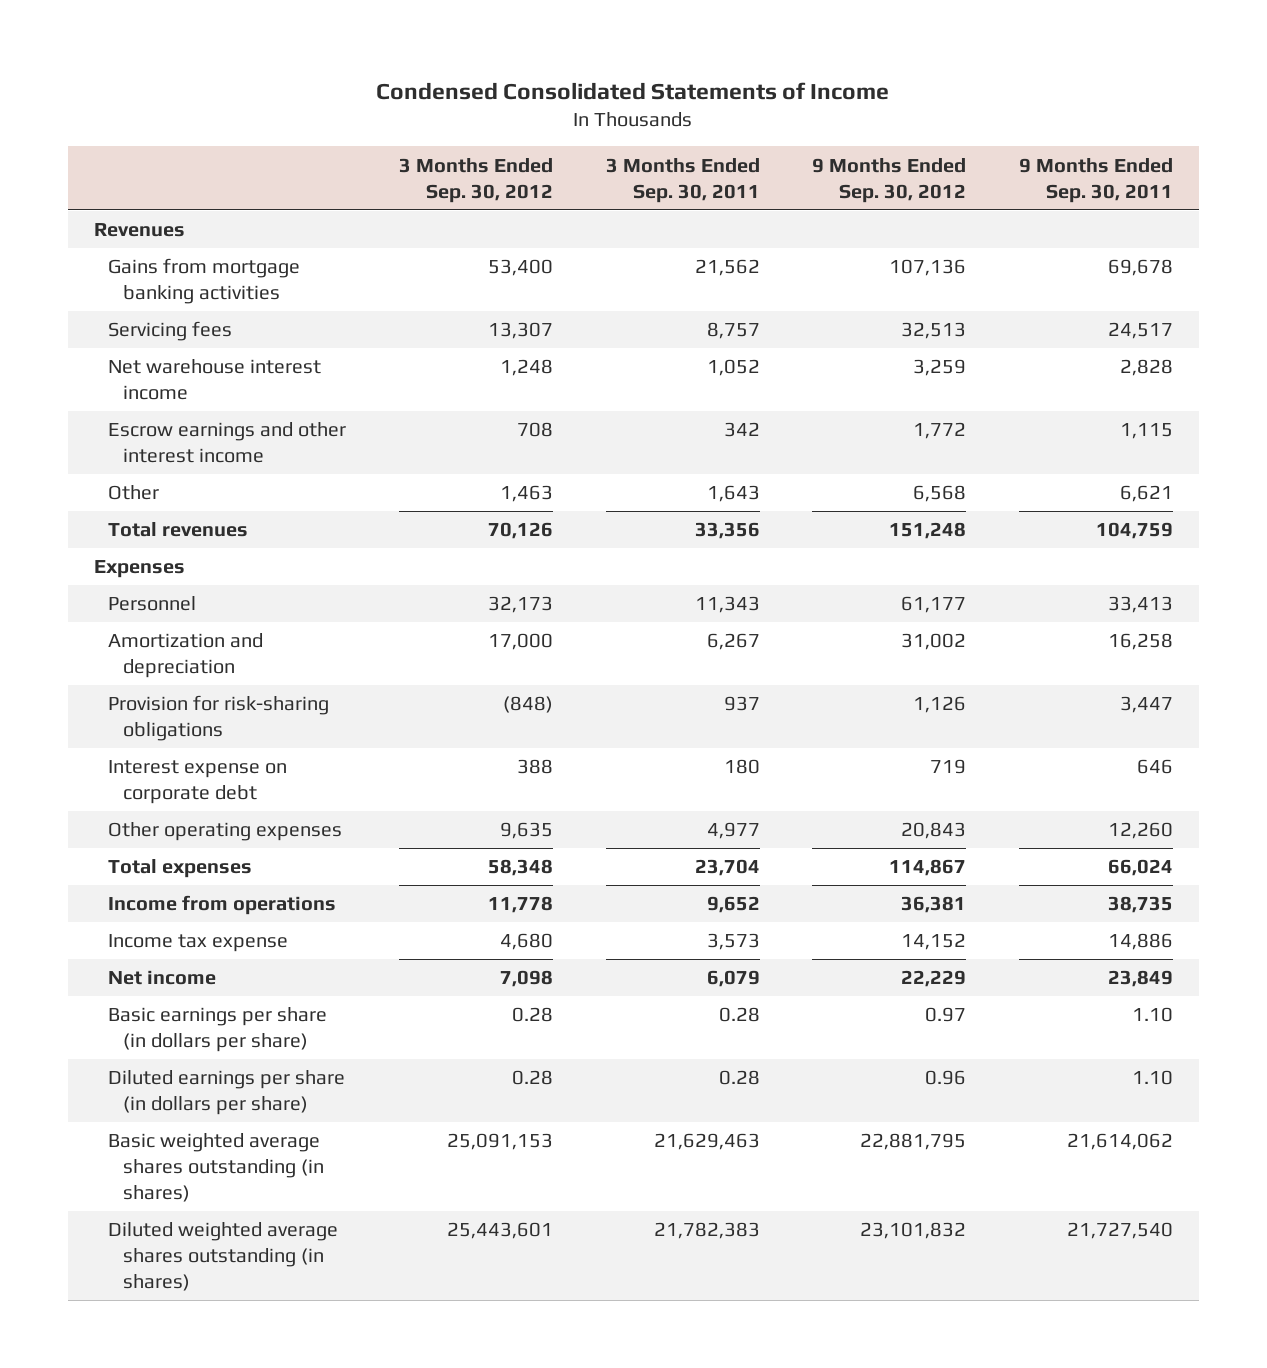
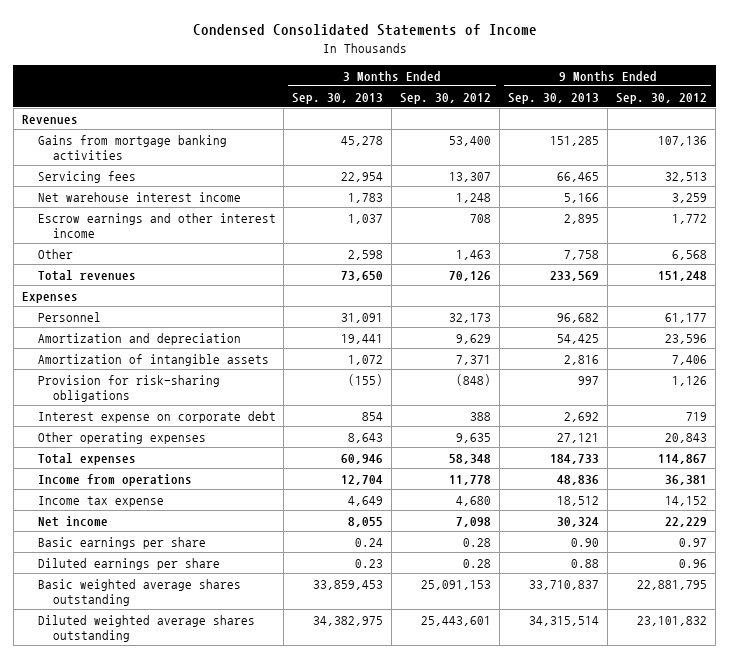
[605,157,760,203] 3 Months Ended Sep. 30, 2011 -> none
[1018,157,1173,203] 9 Months Ended Sep. 30, 2011 -> none
none -> [292,92,384,104] Sep. 30, 2013
none -> [508,92,600,104] Sep. 30, 2013
[487,633,553,651] 17,000 -> [456,333,492,344] 9,629
[901,633,967,651] 31,002 -> [665,333,708,344] 23,596
none -> [37,353,269,366] Amortization of intangible assets
[108,1007,328,1053] Basic earnings per share (in dollars per share) -> [37,536,206,549] Basic earnings per share
[108,1070,346,1116] Diluted earnings per share (in dollars per share) -> [37,557,220,570] Diluted earnings per share
[108,1133,324,1203] Basic weighted average shares outstanding (in shares) -> [37,578,241,606] Basic weighted average shares outstanding
[108,1222,339,1292] Diluted weighted average shares outstanding (in shares) -> [37,614,255,642] Diluted weighted average shares outstanding

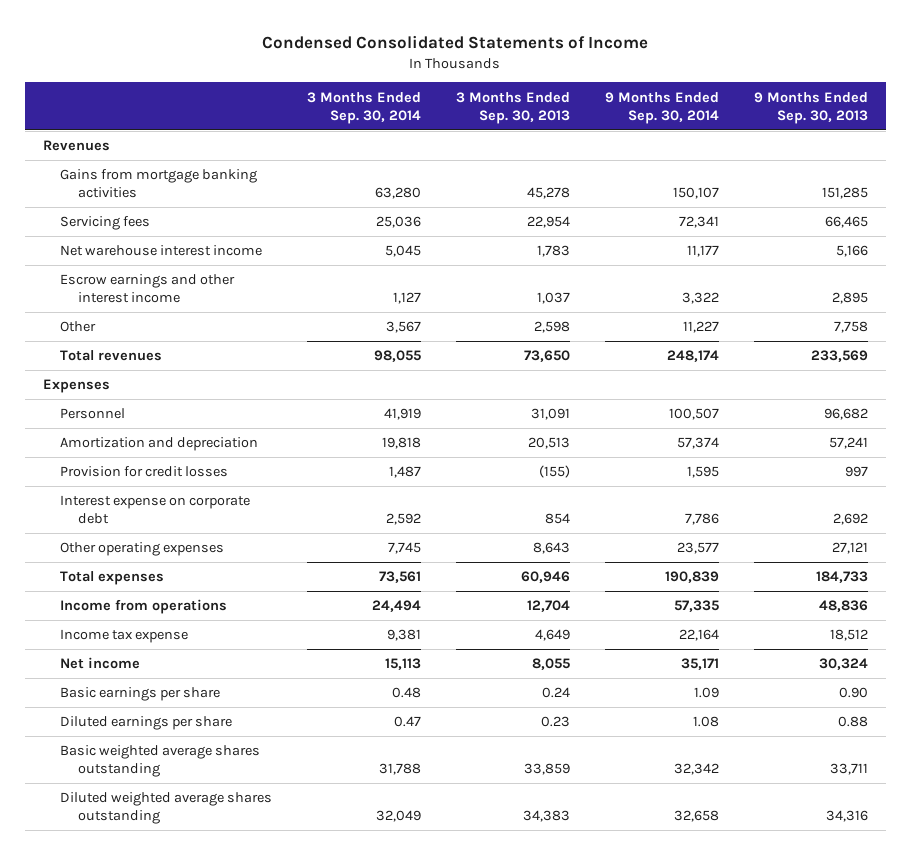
[400,92,492,104] Sep. 30, 2012 -> none
[616,92,708,104] Sep. 30, 2012 -> none
none -> [307,91,422,124] 3 Months Ended Sep. 30, 2014
none -> [605,91,720,124] 9 Months Ended Sep. 30, 2014
[37,353,269,366] Amortization of intangible assets -> none
[341,333,384,344] 19,441 -> [528,437,571,450] 20,513
[557,333,600,344] 54,425 -> [829,437,869,450] 57,241
[37,374,220,402] Provision for risk-sharing obligations -> [60,466,229,478] Provision for credit losses
[313,579,384,590] 33,859,453 -> [524,763,571,776] 33,859
[529,579,600,590] 33,710,837 -> [830,763,869,776] 33,711
[313,615,384,626] 34,382,975 -> [523,810,571,823] 34,383
[529,615,600,626] 34,315,514 -> [826,810,869,823] 34,316

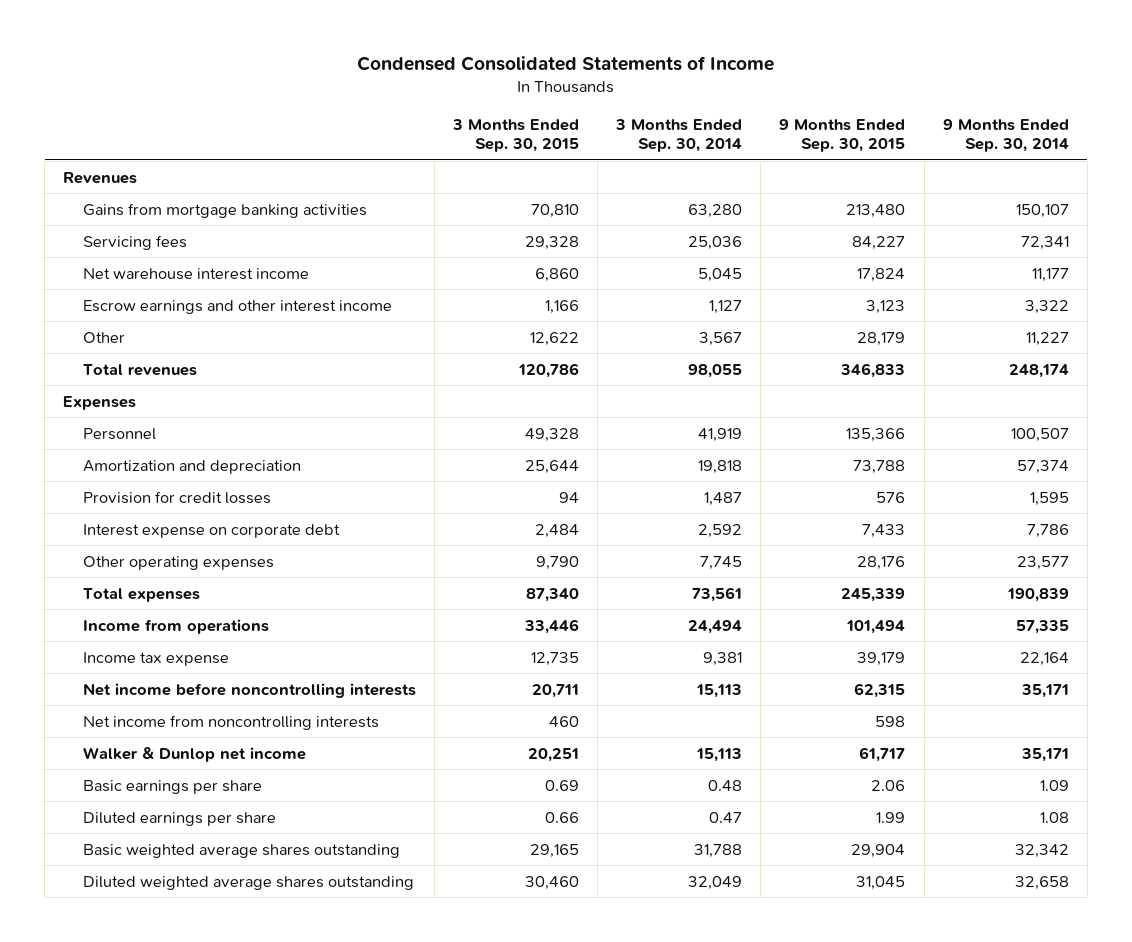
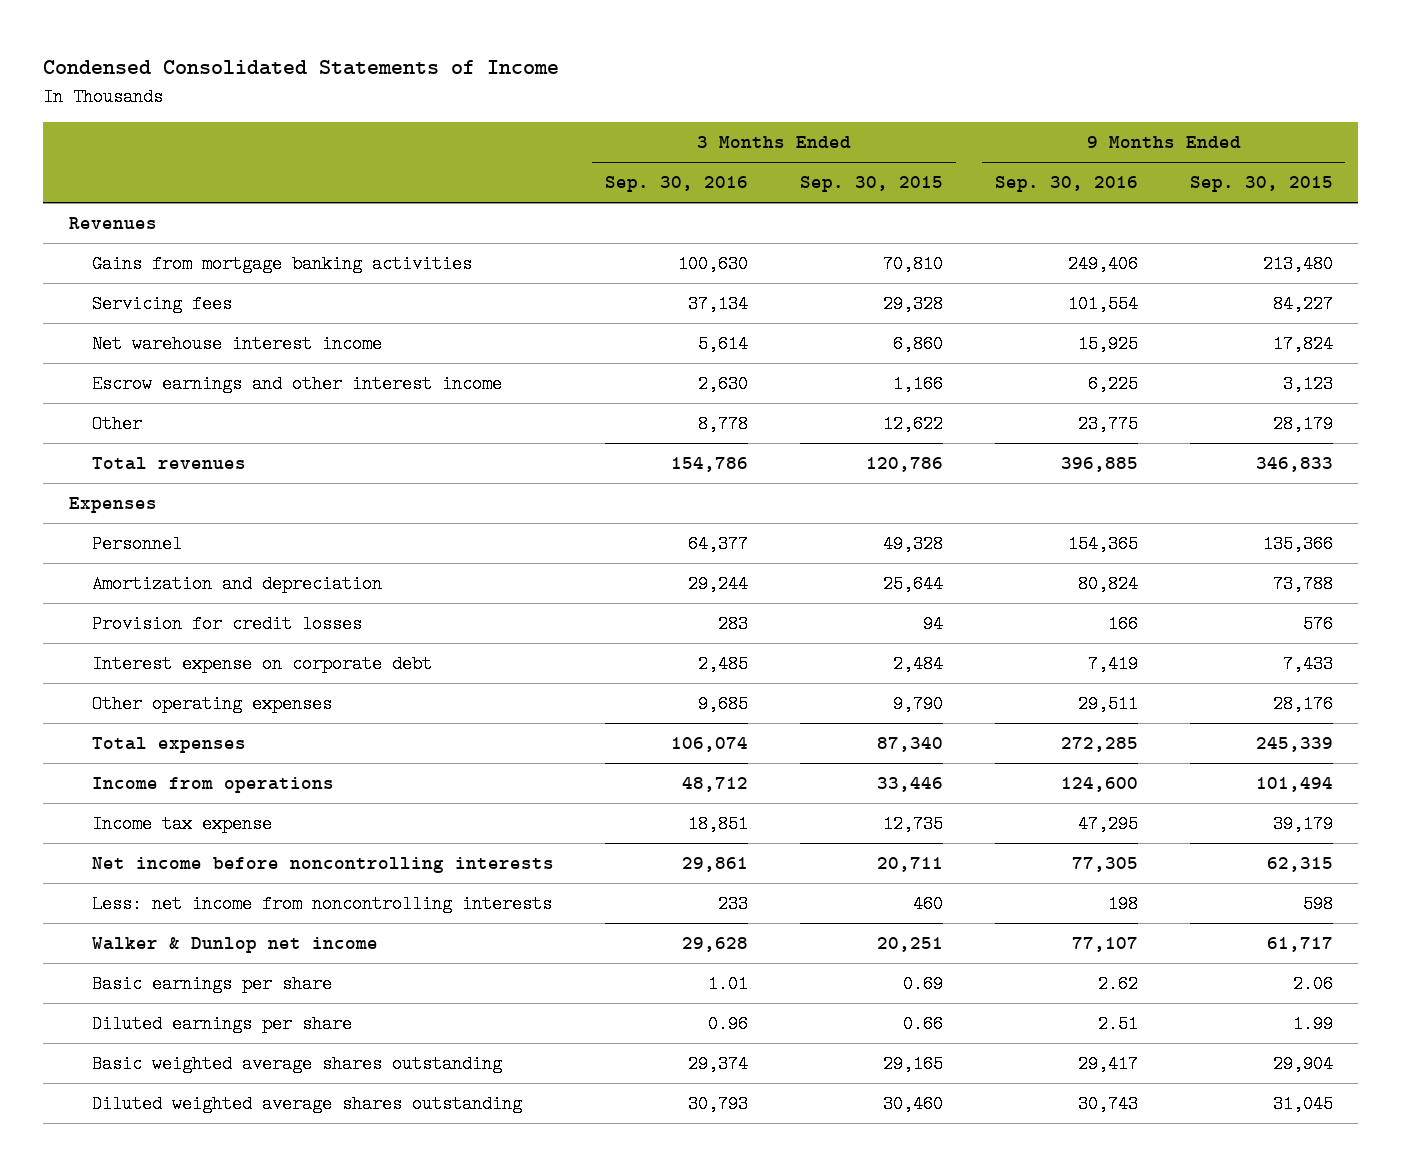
[615,119,743,153] 3 Months Ended Sep. 30, 2014 -> none
[942,119,1069,153] 9 Months Ended Sep. 30, 2014 -> none
none -> [605,176,749,193] Sep. 30, 2016
none -> [994,176,1138,193] Sep. 30, 2016
[82,714,379,730] Net income from noncontrolling interests -> [91,895,552,914] Less: net income from noncontrolling interests

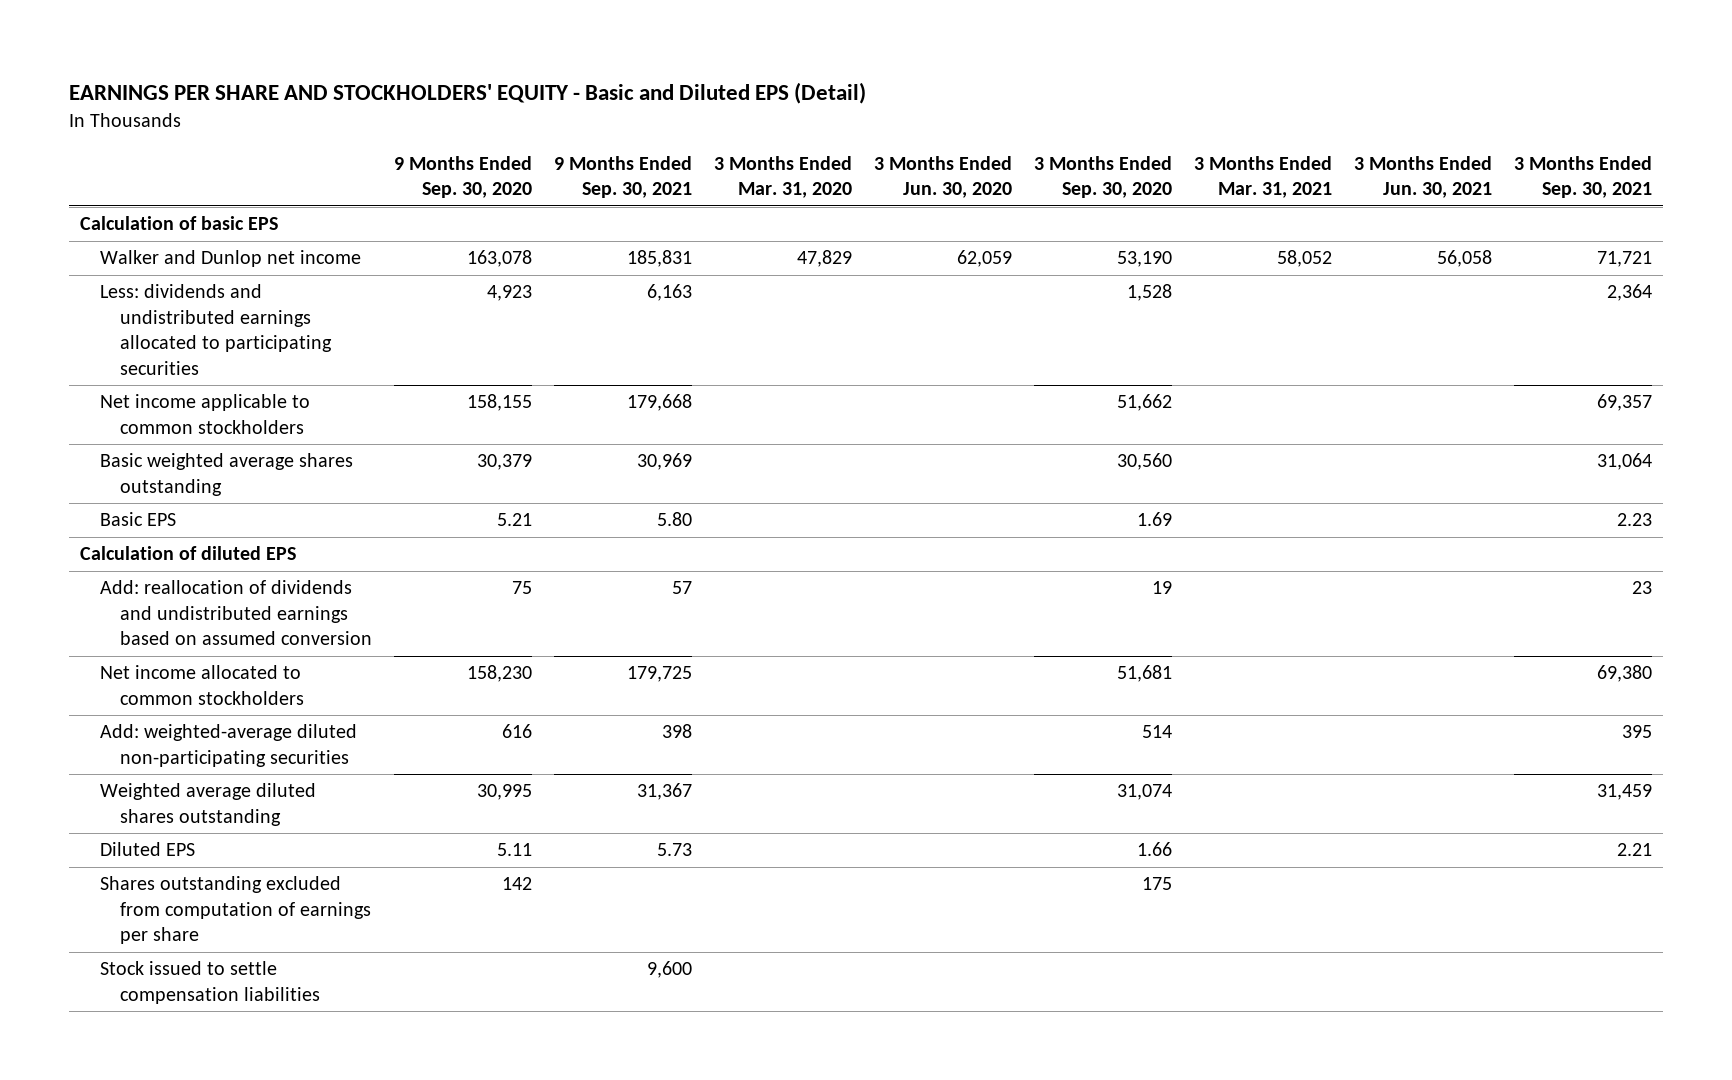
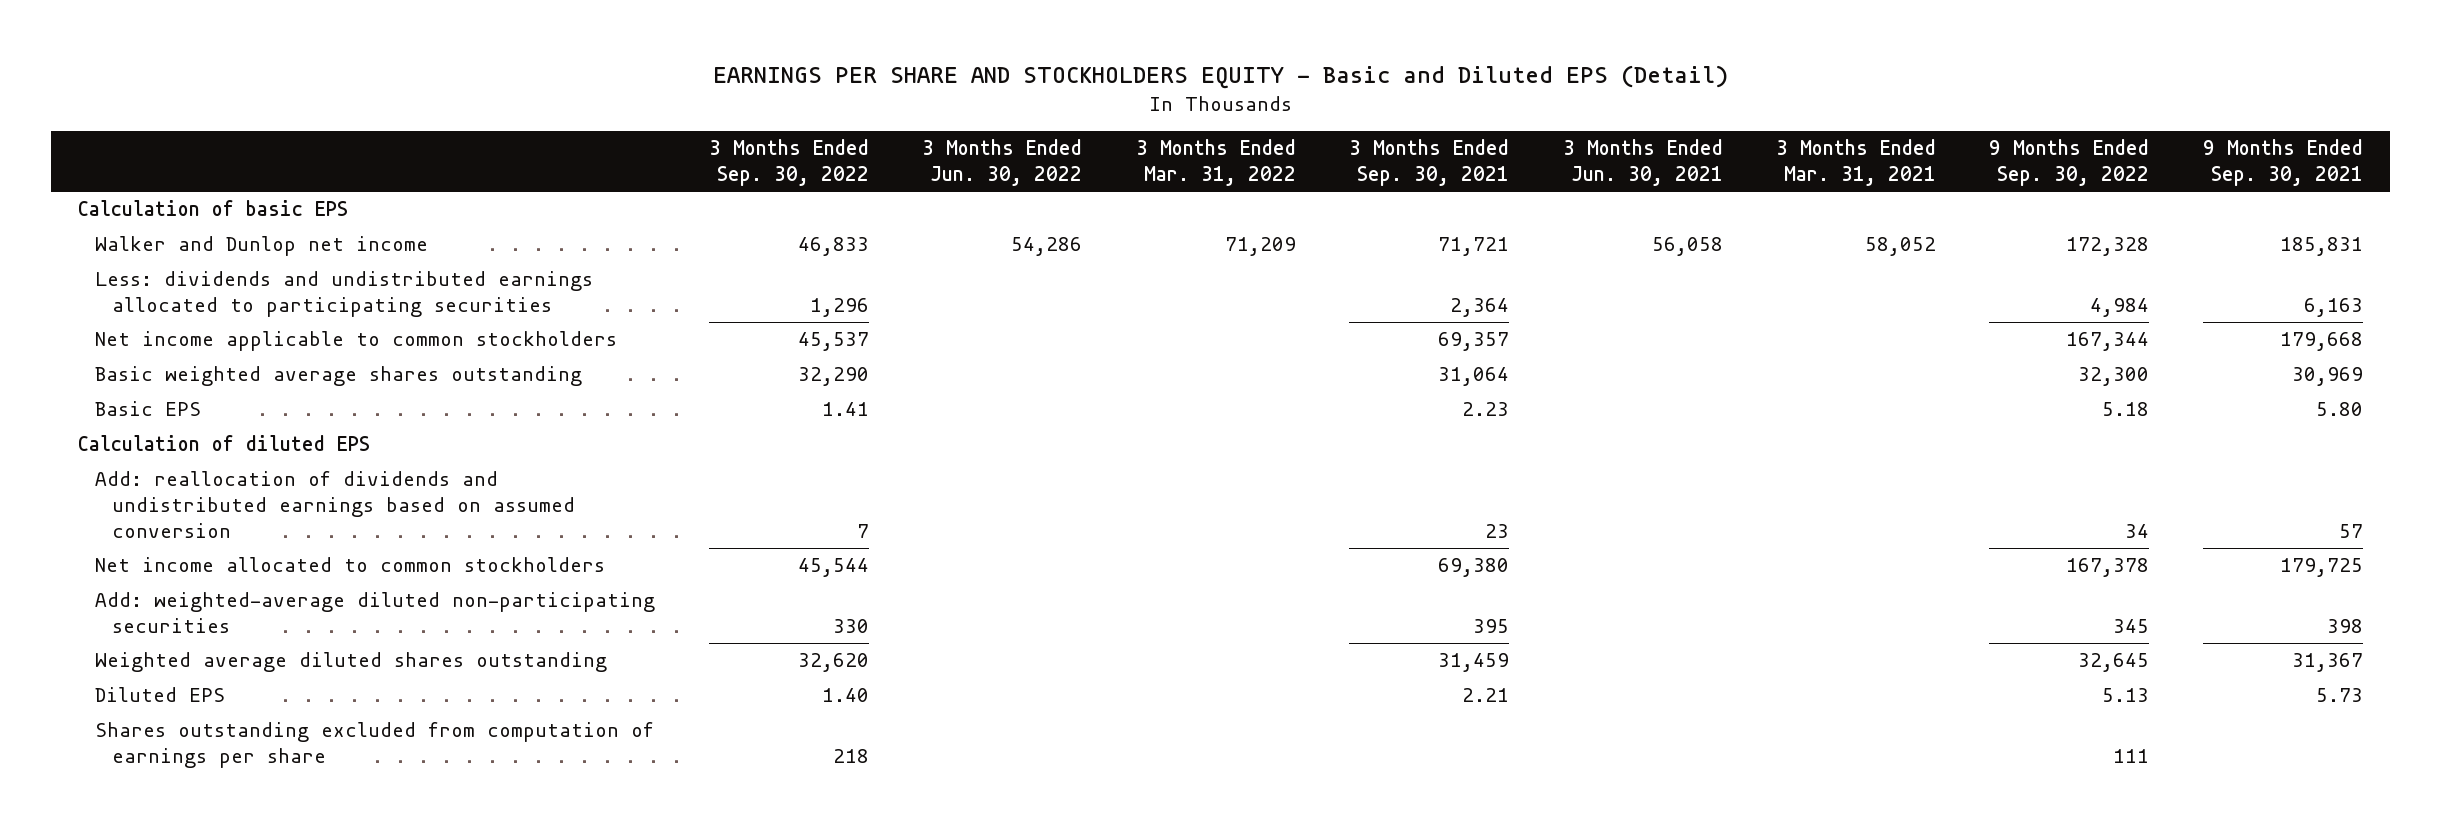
[69,81,867,104] EARNINGS PER SHARE AND STOCKHOLDERS' EQUITY - Basic and Diluted EPS (Detail) -> [712,65,1728,90] EARNINGS PER SHARE AND STOCKHOLDERS EQUITY - Basic and Diluted EPS (Detail)
[393,155,532,199] 9 Months Ended Sep. 30, 2020 -> none
[713,155,852,199] 3 Months Ended Mar. 31, 2020 -> none
[873,155,1012,199] 3 Months Ended Jun. 30, 2020 -> none
[1033,155,1172,199] 3 Months Ended Sep. 30, 2020 -> none
none -> [708,139,869,187] 3 Months Ended Sep. 30, 2022
none -> [922,139,1083,187] 3 Months Ended Jun. 30, 2022
none -> [1135,139,1296,187] 3 Months Ended Mar. 31, 2022
none -> [1989,139,2150,187] 9 Months Ended Sep. 30, 2022
[99,961,320,1004] Stock issued to settle compensation liabilities -> none

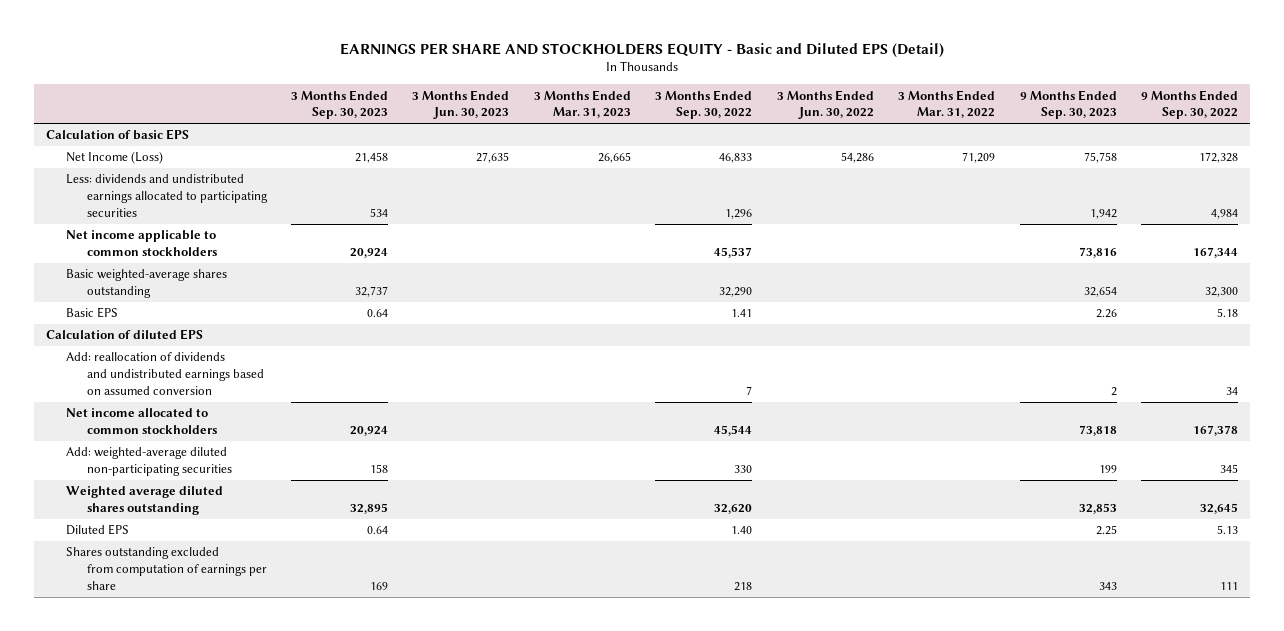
[1349,139,1510,187] 3 Months Ended Sep. 30, 2021 -> none
[1562,139,1723,187] 3 Months Ended Jun. 30, 2021 -> none
[1776,139,1937,187] 3 Months Ended Mar. 31, 2021 -> none
[2202,139,2363,187] 9 Months Ended Sep. 30, 2021 -> none
none -> [290,89,388,120] 3 Months Ended Sep. 30, 2023
none -> [412,89,510,120] 3 Months Ended Jun. 30, 2023
none -> [533,89,631,119] 3 Months Ended Mar. 31, 2023
none -> [1019,89,1117,120] 9 Months Ended Sep. 30, 2023
[95,236,429,257] Walker and Dunlop net income -> [66,151,164,165] Net Income (Loss)
[95,366,583,387] Basic weighted average shares outstanding -> [66,269,228,299] Basic weighted-average shares outstanding

